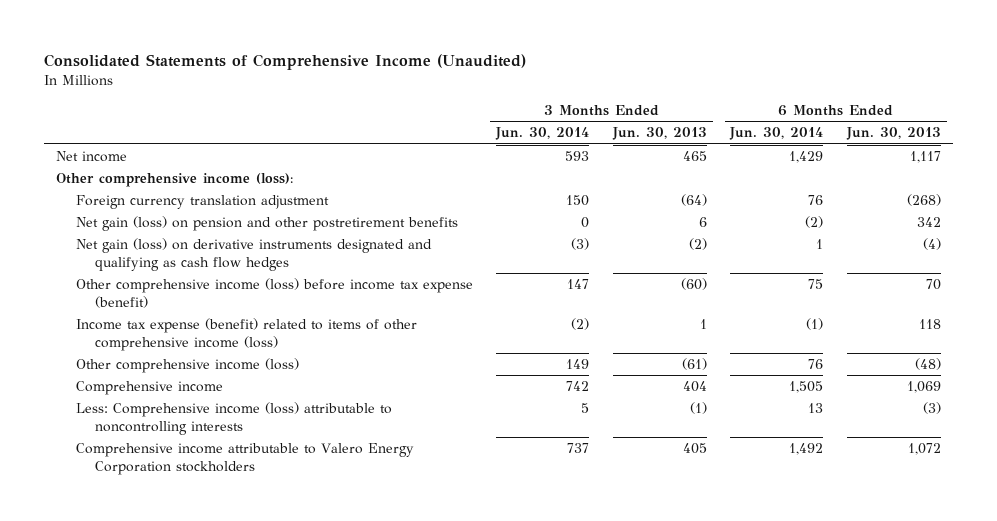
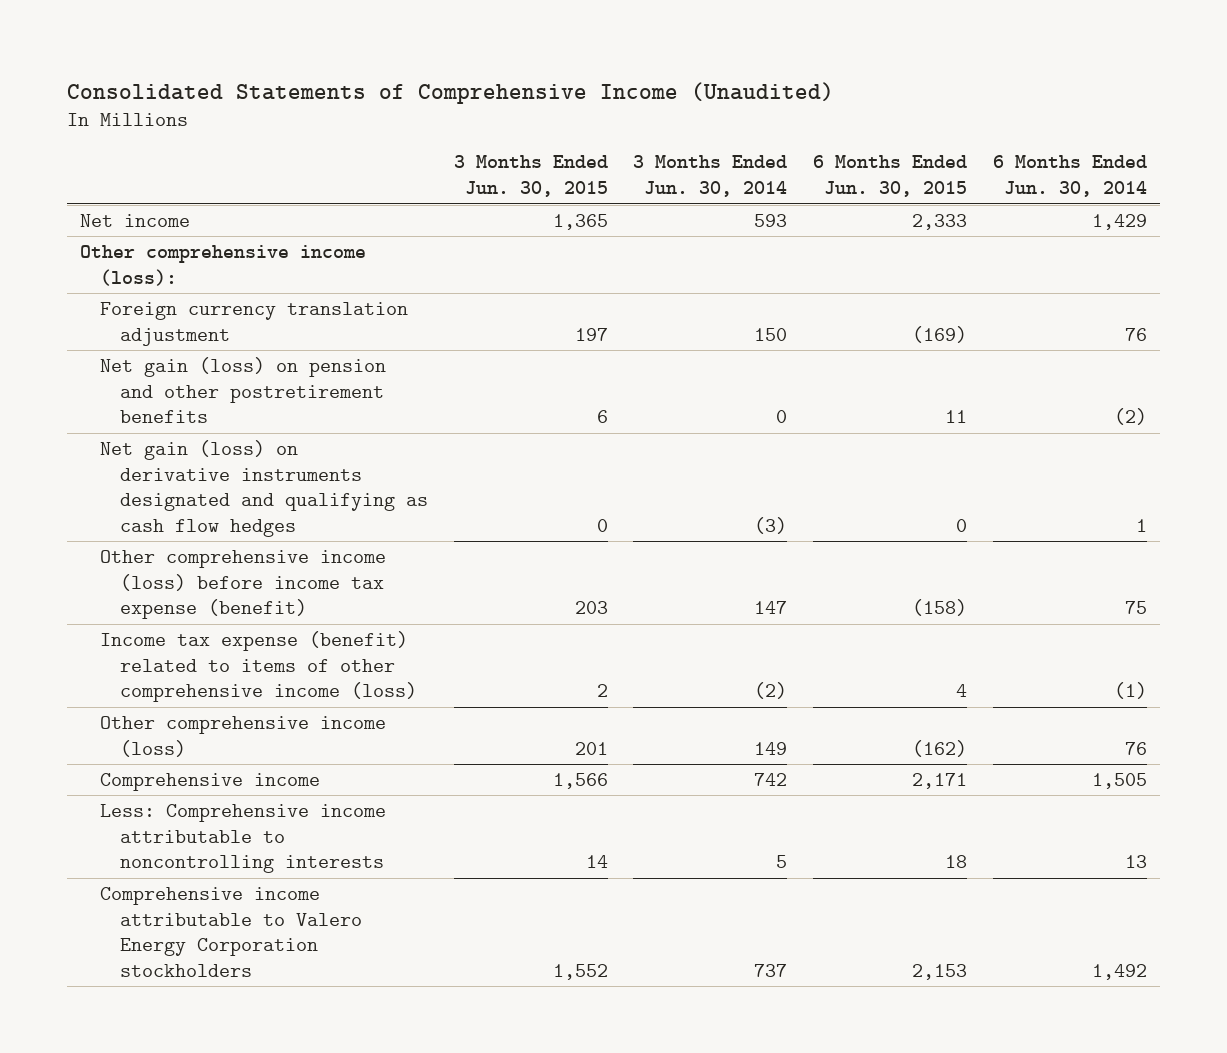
[611,127,707,141] Jun. 30, 2013 -> none
[846,127,942,141] Jun. 30, 2013 -> none
none -> [453,155,608,198] 3 Months Ended Jun. 30, 2015
none -> [813,155,968,198] 6 Months Ended Jun. 30, 2015
[75,401,392,435] Less: Comprehensive income (loss) attributable to noncontrolling interests -> [100,803,387,874] Less: Comprehensive income attributable to noncontrolling interests

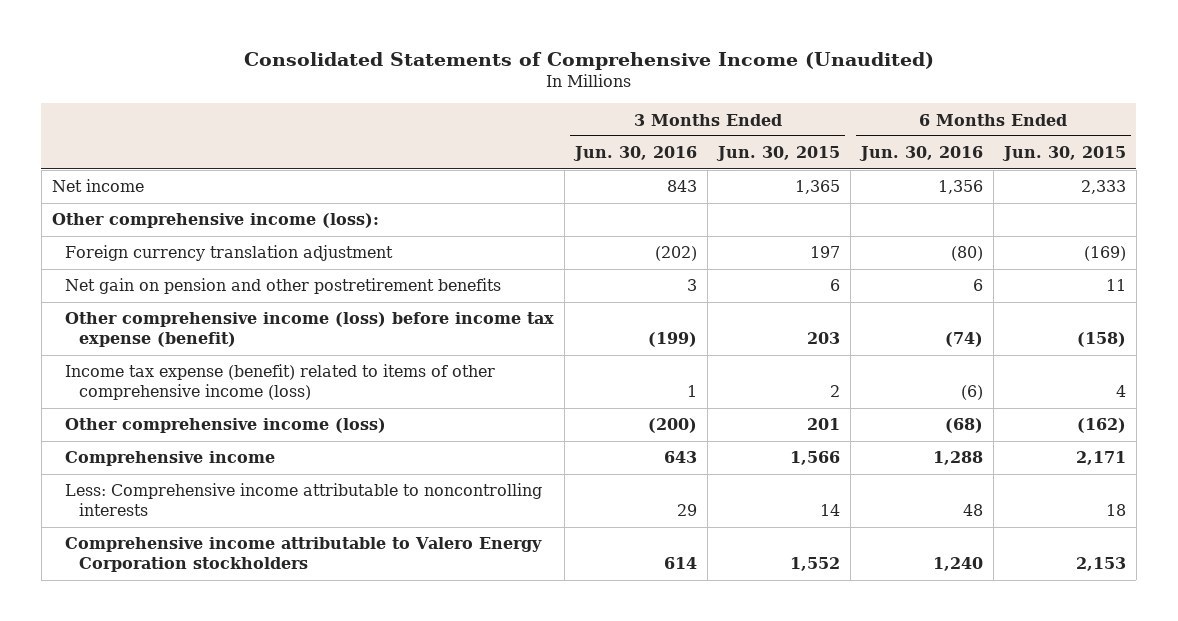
[633,155,788,198] 3 Months Ended Jun. 30, 2014 -> none
[992,155,1147,198] 6 Months Ended Jun. 30, 2014 -> none
none -> [573,146,698,162] Jun. 30, 2016
none -> [858,146,983,162] Jun. 30, 2016
[100,439,428,537] Net gain (loss) on derivative instruments designated and qualifying as cash flow hedges -> none
[100,356,387,424] Net gain (loss) on pension and other postretirement benefits -> [65,278,502,295] Net gain on pension and other postretirement benefits

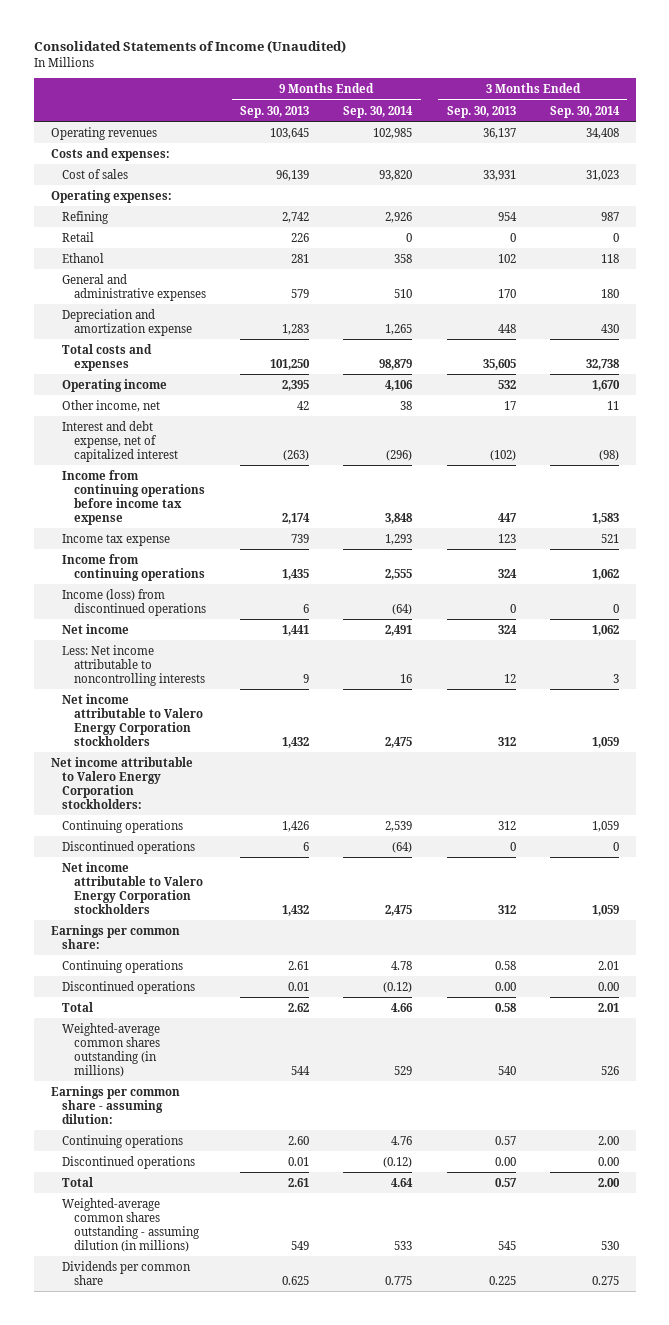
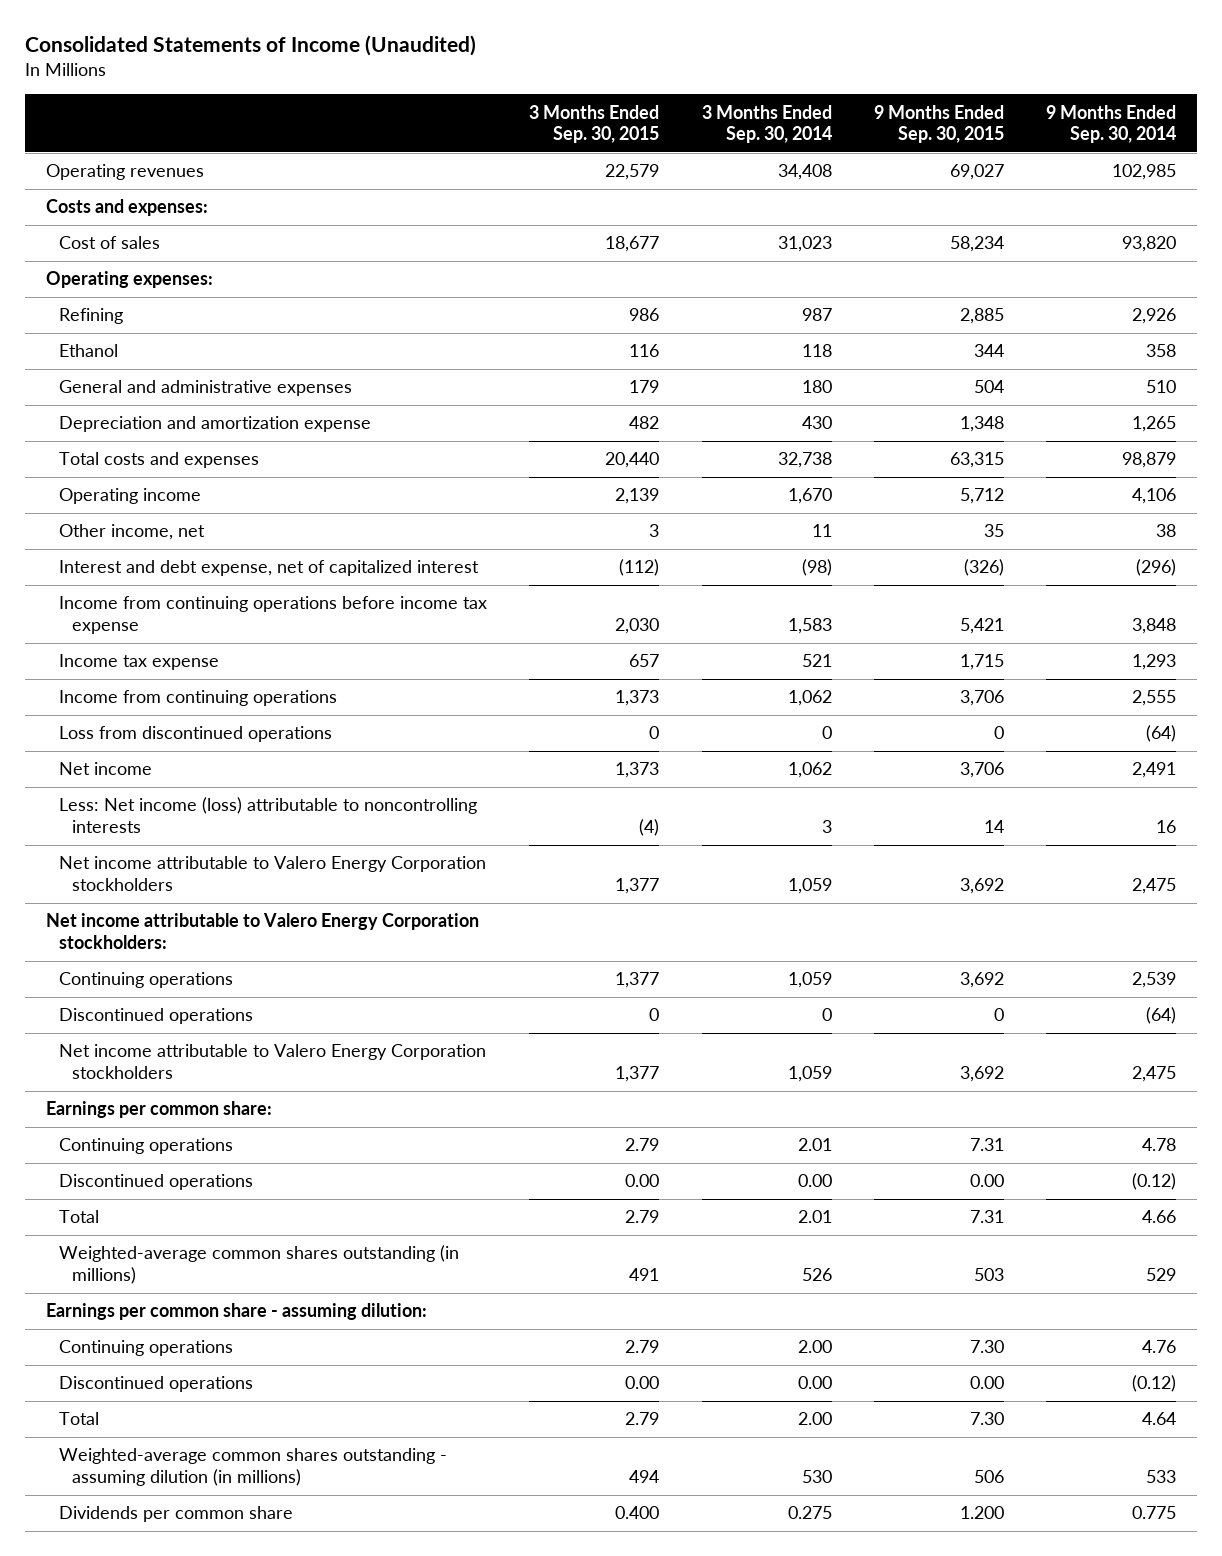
[240,105,310,118] Sep. 30, 2013 -> none
[446,105,516,118] Sep. 30, 2013 -> none
none -> [529,104,660,144] 3 Months Ended Sep. 30, 2015
none -> [874,104,1005,144] 9 Months Ended Sep. 30, 2015
[62,231,95,242] Retail -> none
[62,588,207,616] Income (loss) from discontinued operations -> [59,726,333,743] Loss from discontinued operations
[62,644,206,686] Less: Net income attributable to noncontrolling interests -> [59,797,478,834] Less: Net income (loss) attributable to noncontrolling interests

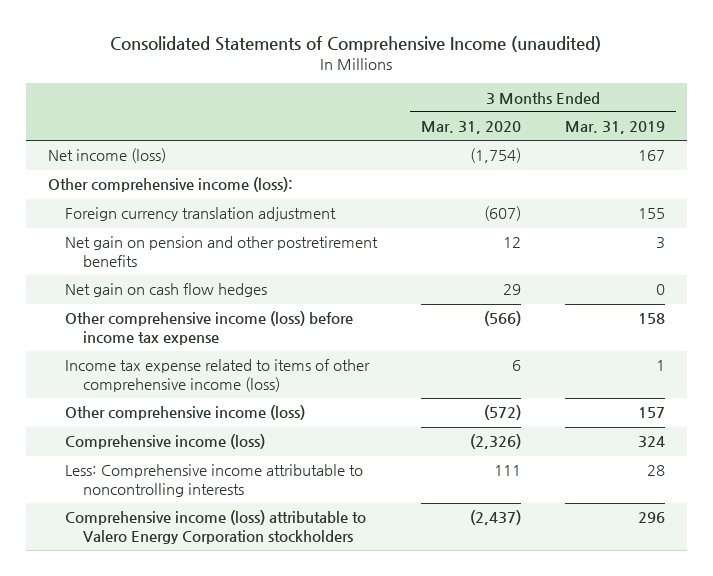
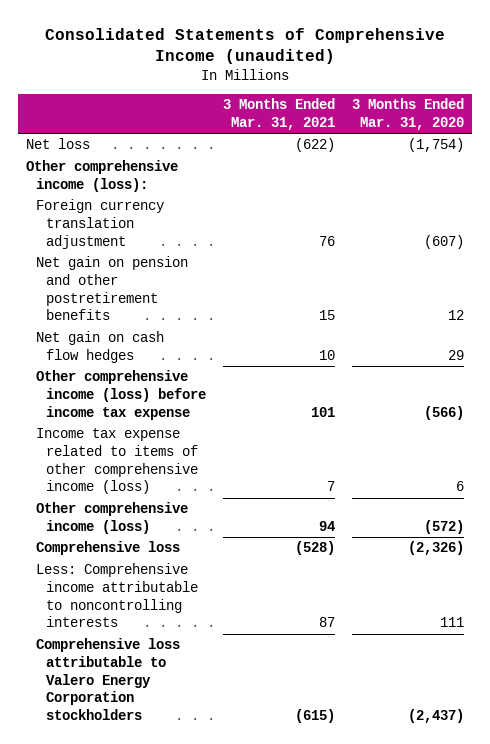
[564,121,665,135] Mar. 31, 2019 -> none
none -> [223,98,336,130] 3 Months Ended Mar. 31, 2021
[48,148,167,164] Net income (loss) -> [26,138,91,150] Net loss
[65,434,266,450] Comprehensive income (loss) -> [36,541,181,556] Comprehensive loss
[65,510,367,545] Comprehensive income (loss) attributable to Valero Energy Corporation stockholders -> [36,638,181,720] Comprehensive loss attributable to Valero Energy Corporation stockholders

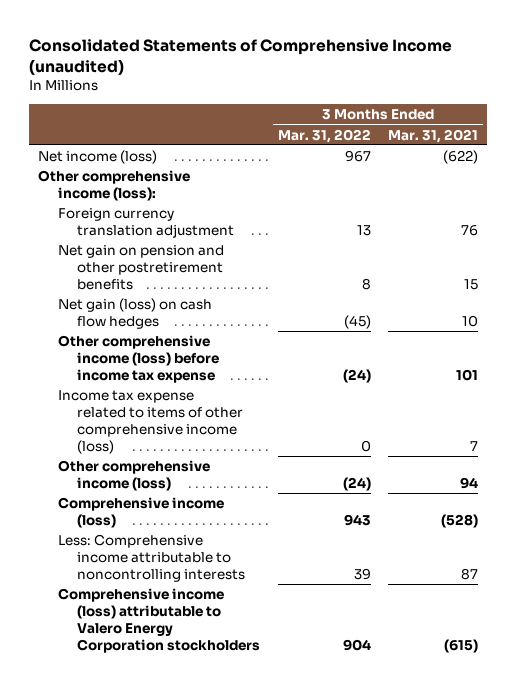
[352,98,465,130] 3 Months Ended Mar. 31, 2020 -> none
none -> [277,128,371,143] Mar. 31, 2022
[26,138,91,150] Net loss -> [38,150,158,165] Net income (loss)
[36,331,165,364] Net gain on cash flow hedges -> [57,298,212,330] Net gain (loss) on cash flow hedges
[36,541,181,556] Comprehensive loss -> [57,497,224,529] Comprehensive income (loss)
[36,638,181,720] Comprehensive loss attributable to Valero Energy Corporation stockholders -> [57,588,260,654] Comprehensive income (loss) attributable to Valero Energy Corporation stockholders

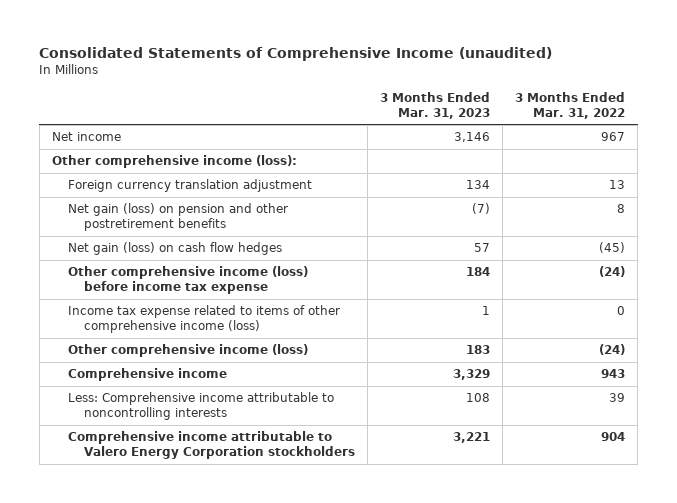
[388,128,479,143] Mar. 31, 2021 -> none
none -> [379,91,490,119] 3 Months Ended Mar. 31, 2023
[38,150,158,165] Net income (loss) -> [51,132,121,142] Net income
[57,245,224,291] Net gain on pension and other postretirement benefits -> [67,203,288,232] Net gain (loss) on pension and other postretirement benefits
[57,497,224,529] Comprehensive income (loss) -> [67,368,227,382] Comprehensive income
[57,588,260,654] Comprehensive income (loss) attributable to Valero Energy Corporation stockholders -> [67,431,355,460] Comprehensive income attributable to Valero Energy Corporation stockholders

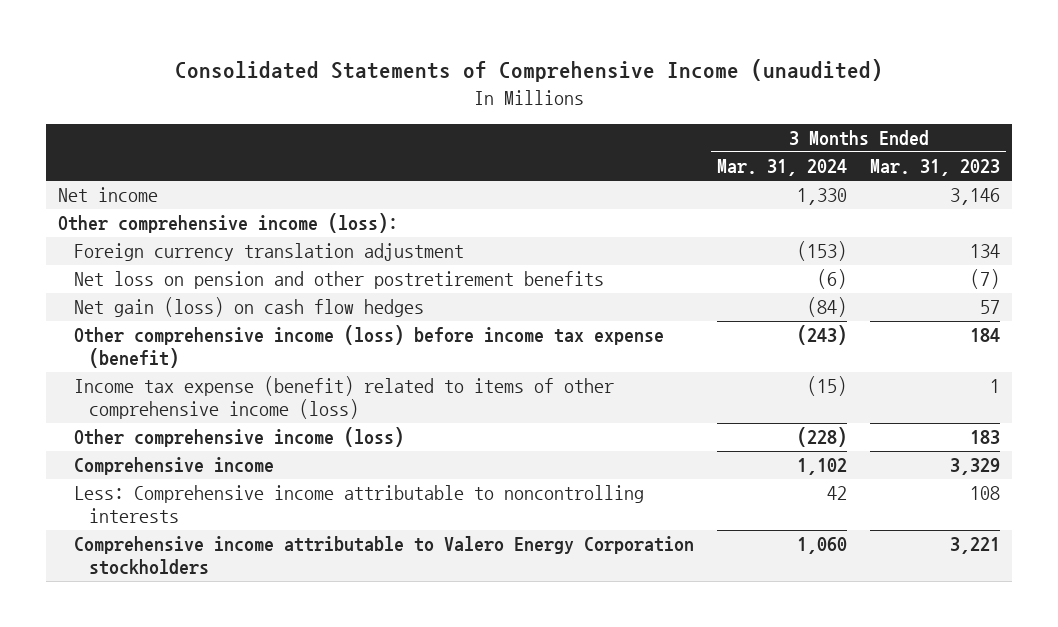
[515,91,626,119] 3 Months Ended Mar. 31, 2022 -> none
none -> [716,159,847,177] Mar. 31, 2024
[67,203,288,232] Net gain (loss) on pension and other postretirement benefits -> [73,271,604,290] Net loss on pension and other postretirement benefits
[67,266,308,295] Other comprehensive income (loss) before income tax expense -> [73,325,664,369] Other comprehensive income (loss) before income tax expense (benefit)
[67,305,340,334] Income tax expense related to items of other comprehensive income (loss) -> [73,376,614,420] Income tax expense (benefit) related to items of other comprehensive income (loss)

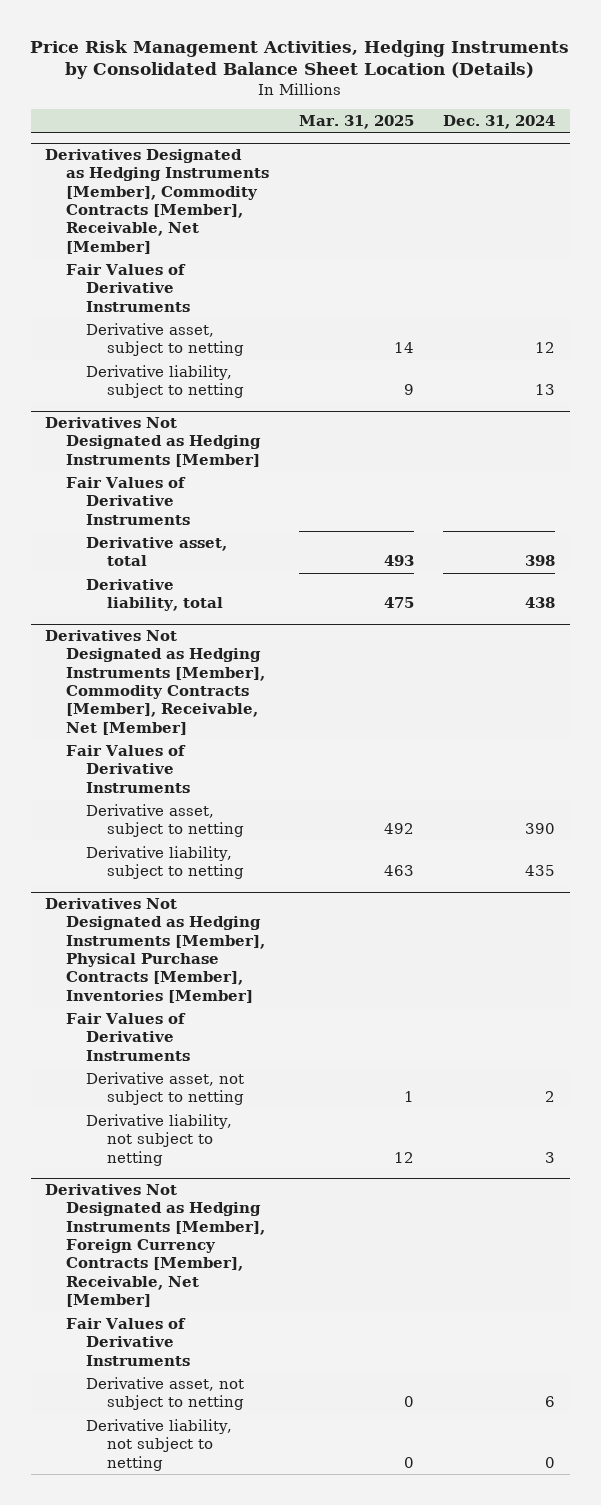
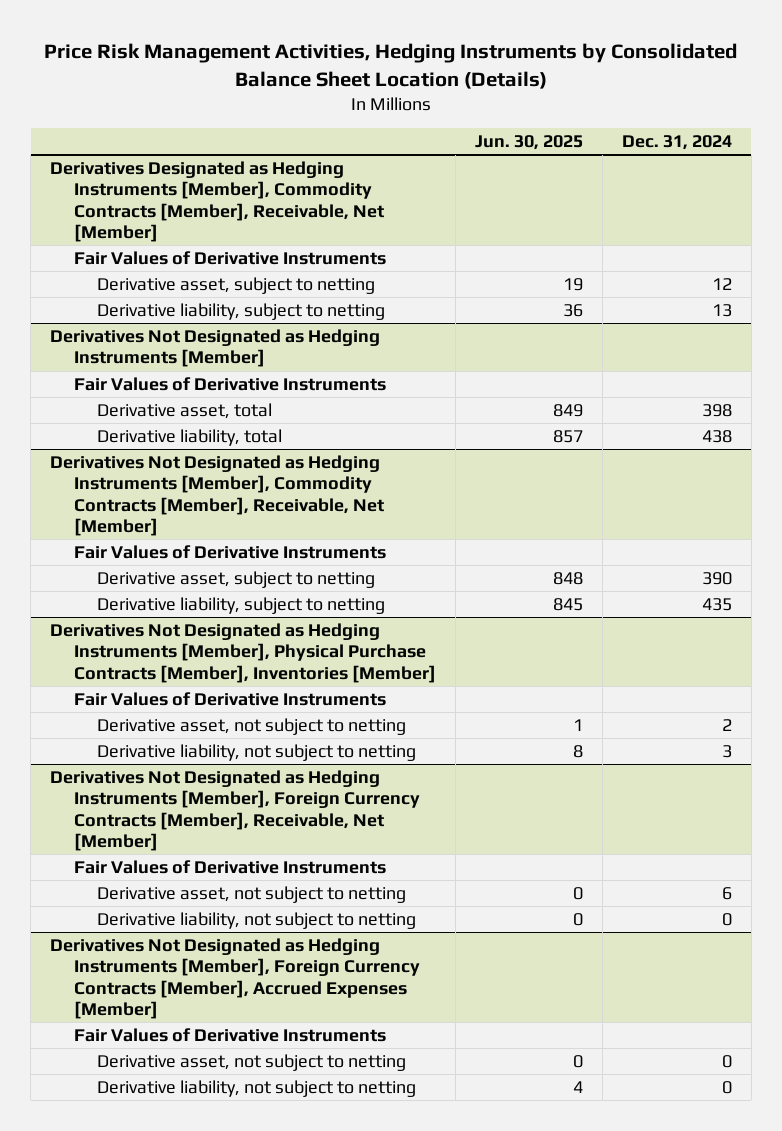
[298,115,414,130] Mar. 31, 2025 -> none
none -> [474,134,583,150] Jun. 30, 2025
none -> [50,937,420,1019] Derivatives Not Designated as Hedging Instruments [Member], Foreign Currency Contracts [Member], Accrued Expenses [Member]
none -> [73,1027,386,1042] Fair Values of Derivative Instruments
none -> [96,1053,406,1071] Derivative asset, not subject to netting
none -> [96,1079,416,1097] Derivative liability, not subject to netting

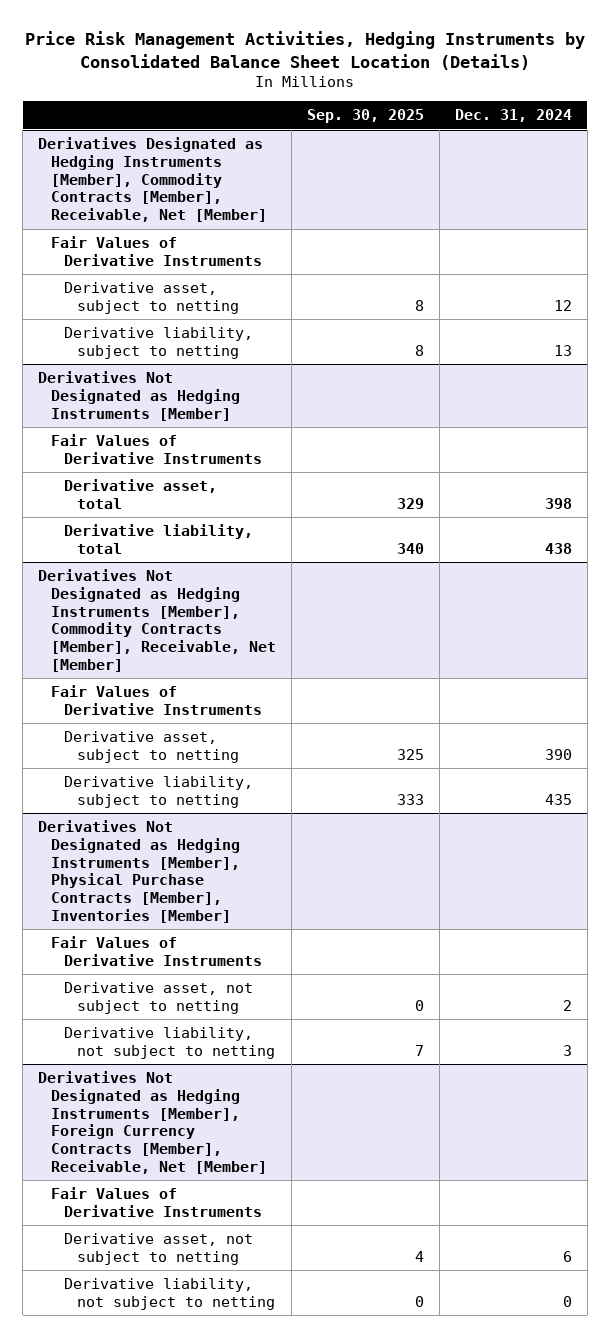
[474,134,583,150] Jun. 30, 2025 -> none
none -> [307,109,425,124] Sep. 30, 2025
[50,937,420,1019] Derivatives Not Designated as Hedging Instruments [Member], Foreign Currency Contracts [Member], Accrued Expenses [Member] -> none
[73,1027,386,1042] Fair Values of Derivative Instruments -> none
[96,1053,406,1071] Derivative asset, not subject to netting -> none
[96,1079,416,1097] Derivative liability, not subject to netting -> none

